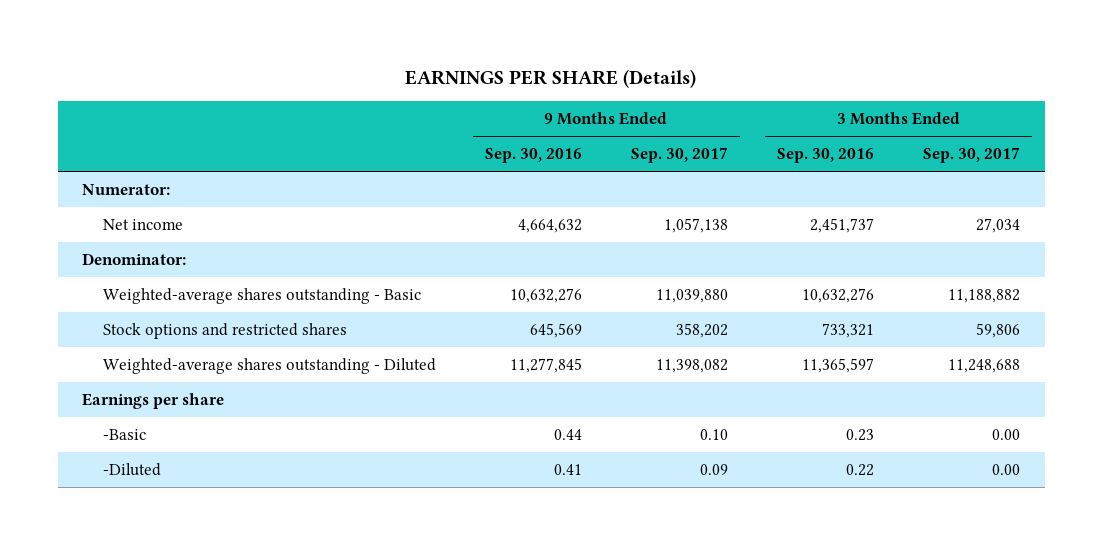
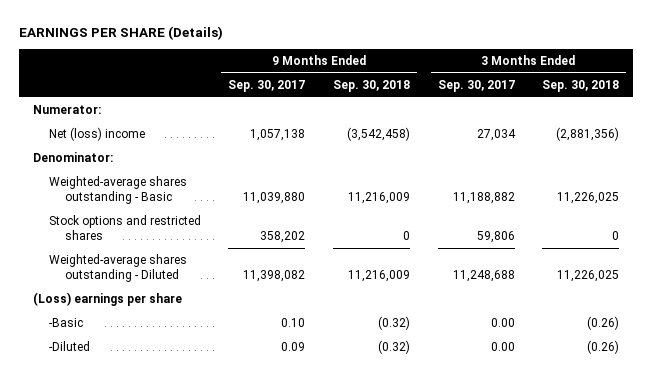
[484,148,582,164] Sep. 30, 2016 -> none
[776,148,874,164] Sep. 30, 2016 -> none
none -> [332,80,410,93] Sep. 30, 2018
none -> [542,80,620,93] Sep. 30, 2018
[102,218,183,230] Net income -> [48,127,145,142] Net (loss) income
[82,392,225,409] Earnings per share -> [32,292,182,307] (Loss) earnings per share

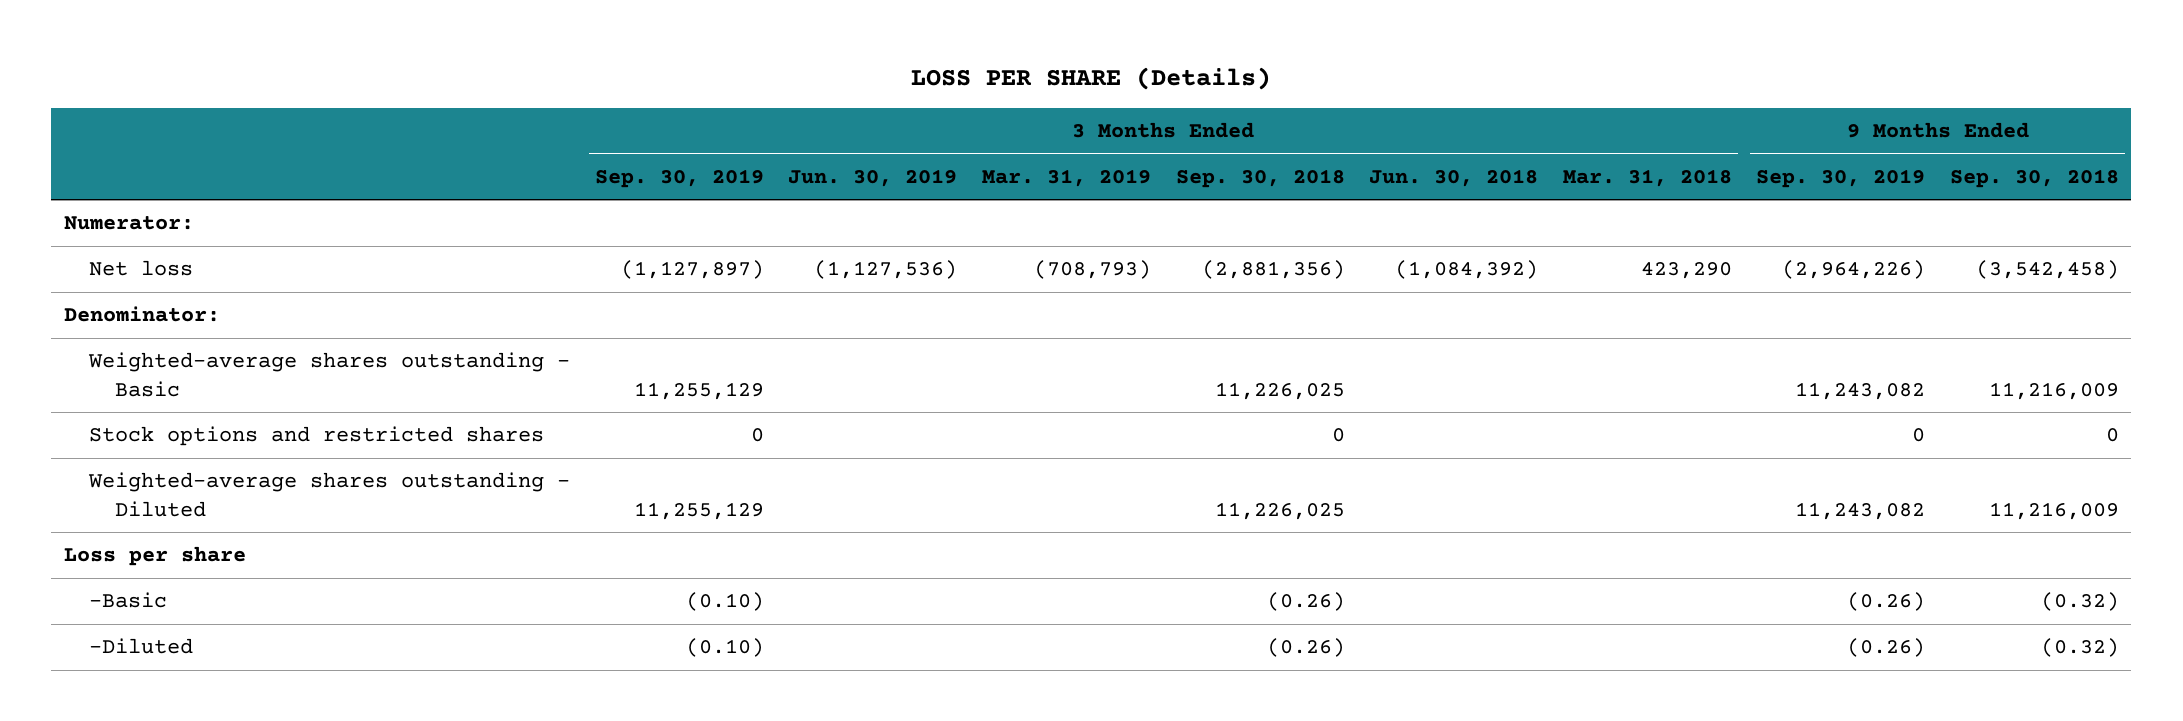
[18,26,223,41] EARNINGS PER SHARE (Details) -> [911,67,1272,91] LOSS PER SHARE (Details)
[228,80,306,93] Sep. 30, 2017 -> none
[437,80,515,93] Sep. 30, 2017 -> none
none -> [594,168,764,188] Sep. 30, 2019
none -> [788,168,958,187] Jun. 30, 2019
none -> [982,168,1152,187] Mar. 31, 2019
none -> [1369,168,1539,187] Jun. 30, 2018
none -> [1562,168,1732,187] Mar. 31, 2018
none -> [1756,168,1926,188] Sep. 30, 2019
[48,127,145,142] Net (loss) income -> [89,260,194,277] Net loss
[32,292,182,307] (Loss) earnings per share -> [63,546,246,567] Loss per share

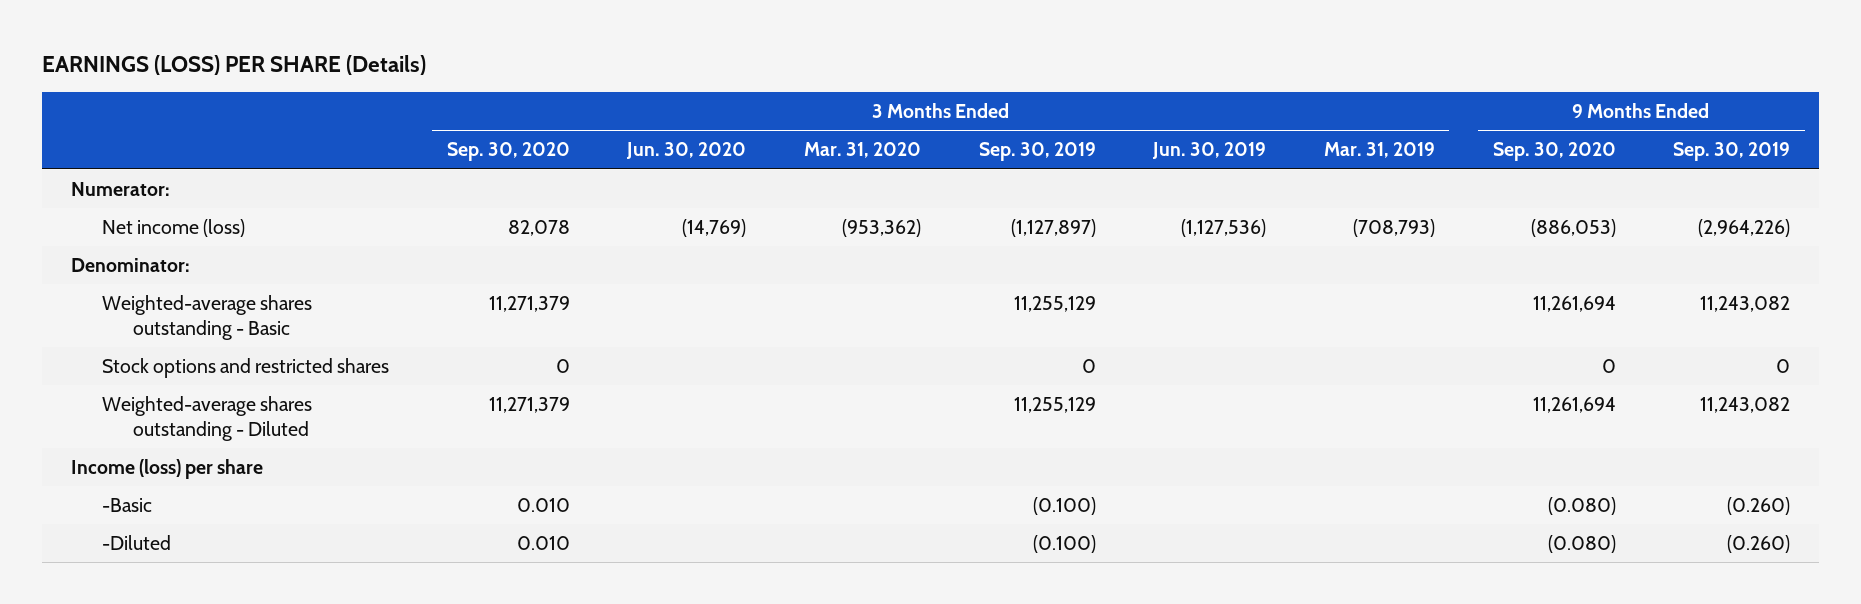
[911,67,1272,91] LOSS PER SHARE (Details) -> [41,55,426,76] EARNINGS (LOSS) PER SHARE (Details)
[1175,168,1345,188] Sep. 30, 2018 -> none
[1369,168,1539,187] Jun. 30, 2018 -> none
[1562,168,1732,187] Mar. 31, 2018 -> none
[1949,168,2119,188] Sep. 30, 2018 -> none
none -> [446,142,570,162] Sep. 30, 2020
none -> [626,142,747,160] Jun. 30, 2020
none -> [803,142,921,159] Mar. 31, 2020
none -> [1492,142,1616,162] Sep. 30, 2020
[89,260,194,277] Net loss -> [101,219,245,238] Net income (loss)
[63,546,246,567] Loss per share -> [70,459,263,480] Income (loss) per share
[685,592,764,612] (0.10) -> [1032,497,1096,516] (0.100)
[1847,592,1926,612] (0.26) -> [1727,497,1791,516] (0.260)
[685,638,764,658] (0.10) -> [1032,535,1096,554] (0.100)
[1847,638,1926,658] (0.26) -> [1727,535,1791,554] (0.260)

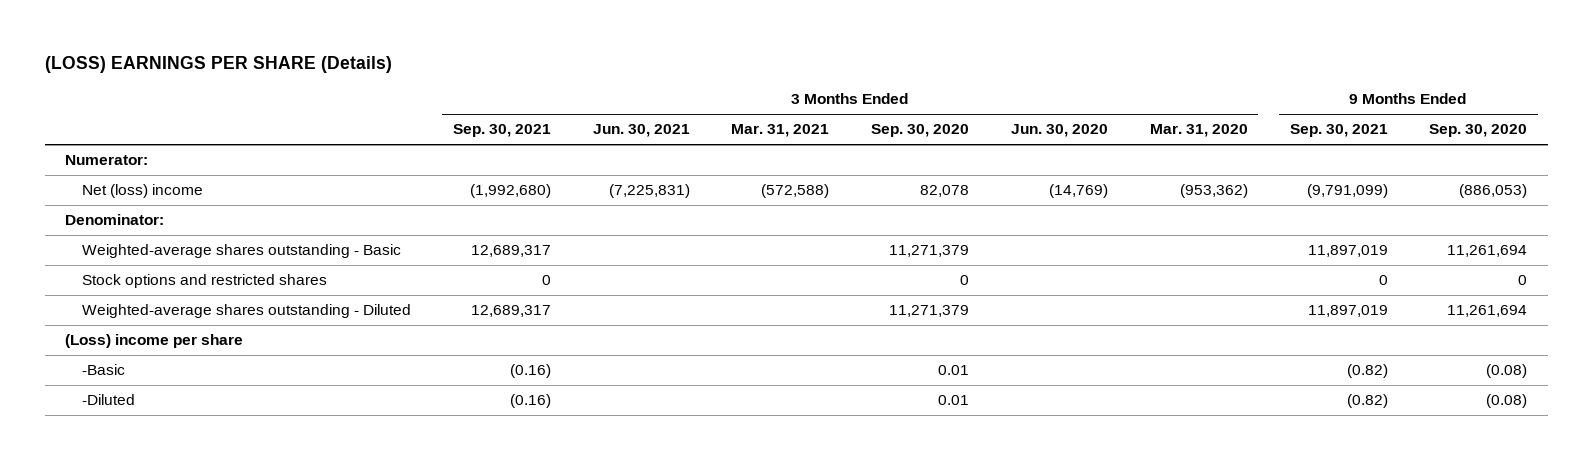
[41,55,426,76] EARNINGS (LOSS) PER SHARE (Details) -> [44,55,392,73] (LOSS) EARNINGS PER SHARE (Details)
[978,142,1096,162] Sep. 30, 2019 -> none
[1152,142,1267,160] Jun. 30, 2019 -> none
[1323,142,1435,159] Mar. 31, 2019 -> none
[1673,142,1791,162] Sep. 30, 2019 -> none
none -> [452,124,551,138] Sep. 30, 2021
none -> [592,124,690,138] Jun. 30, 2021
none -> [731,124,830,138] Mar. 31, 2021
none -> [1289,124,1388,138] Sep. 30, 2021
[101,219,245,238] Net income (loss) -> [82,184,204,199] Net (loss) income
[70,459,263,480] Income (loss) per share -> [65,334,244,349] (Loss) income per share
[516,498,570,513] 0.010 -> [938,365,970,376] 0.01
[1547,497,1616,516] (0.080) -> [1486,364,1528,379] (0.08)
[516,536,570,551] 0.010 -> [938,395,970,406] 0.01
[1547,535,1616,554] (0.080) -> [1486,394,1528,409] (0.08)

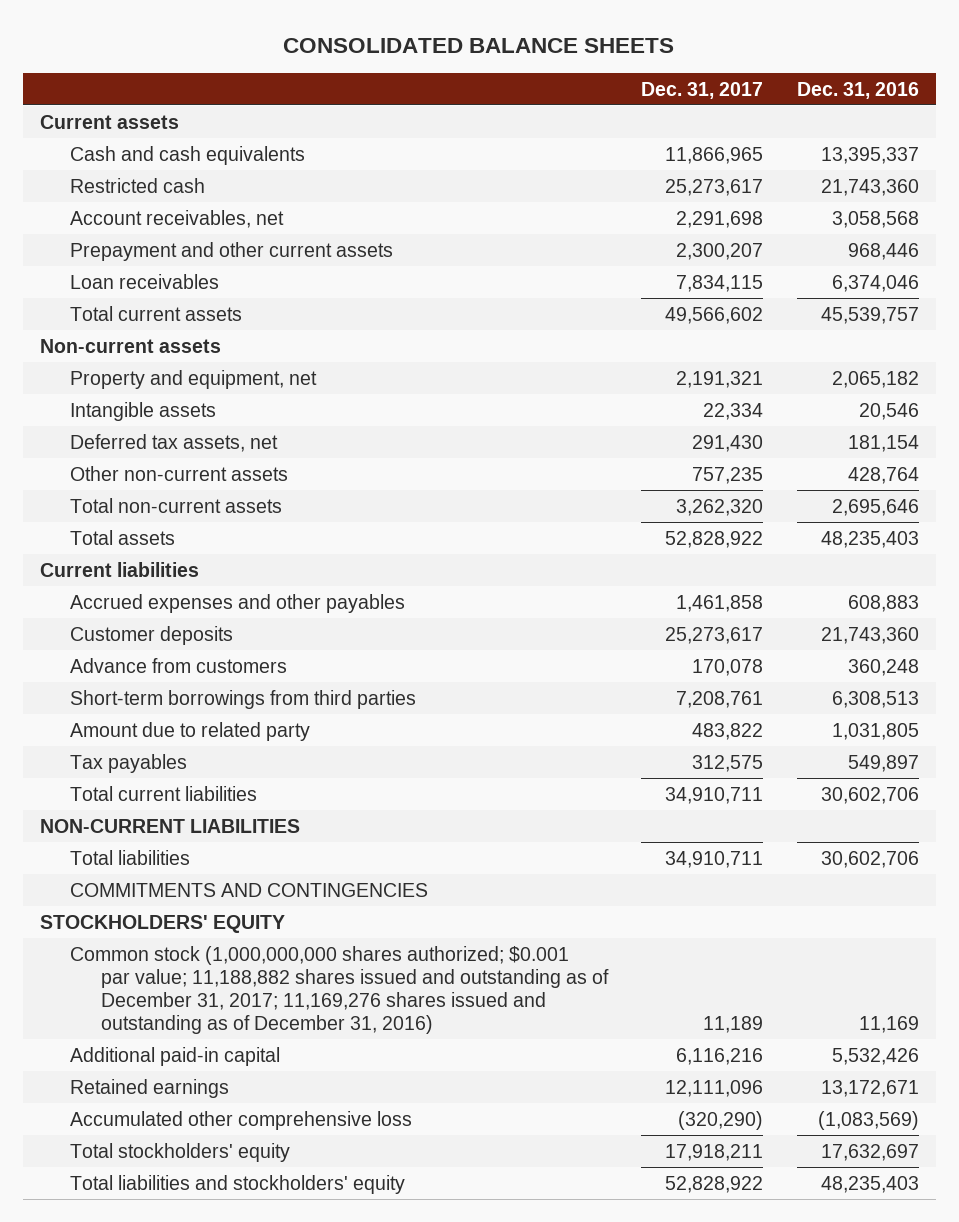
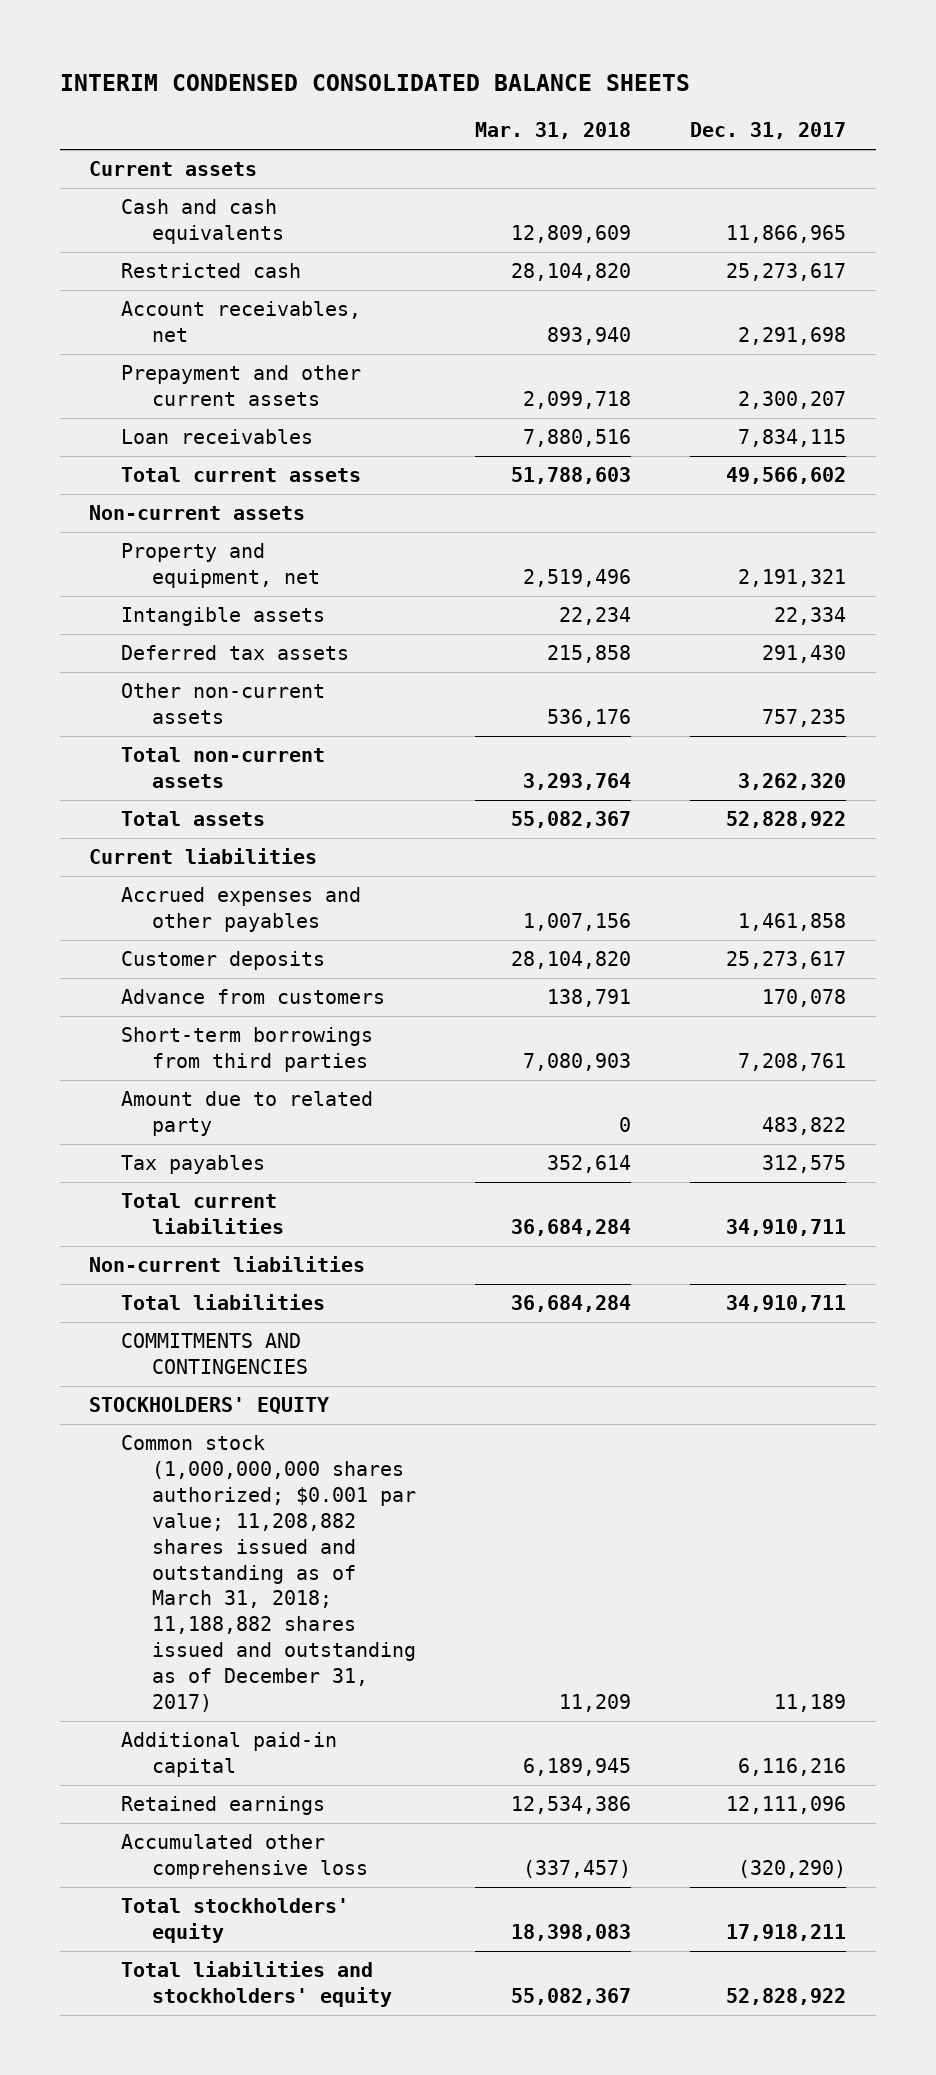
[283,38,675,54] CONSOLIDATED BALANCE SHEETS -> [59,73,690,91] INTERIM CONDENSED CONSOLIDATED BALANCE SHEETS
[796,81,919,99] Dec. 31, 2016 -> none
none -> [475,122,632,140] Mar. 31, 2018
[70,433,279,452] Deferred tax assets, net -> [120,645,349,661] Deferred tax assets
[39,818,300,833] NON-CURRENT LIABILITIES -> [89,1256,366,1273] Non-current liabilities
[70,945,609,1034] Common stock (1,000,000,000 shares authorized; $0.001 par value; 11,188,882 shares issued and outstanding as of December 31, 2017; 11,169,276 shares issued and outstanding as of December 31, 2016) -> [120,1435,417,1712] Common stock (1,000,000,000 shares authorized; $0.001 par value; 11,208,882 shares issued and outstanding as of March 31, 2018; 11,188,882 shares issued and outstanding as of December 31, 2017)

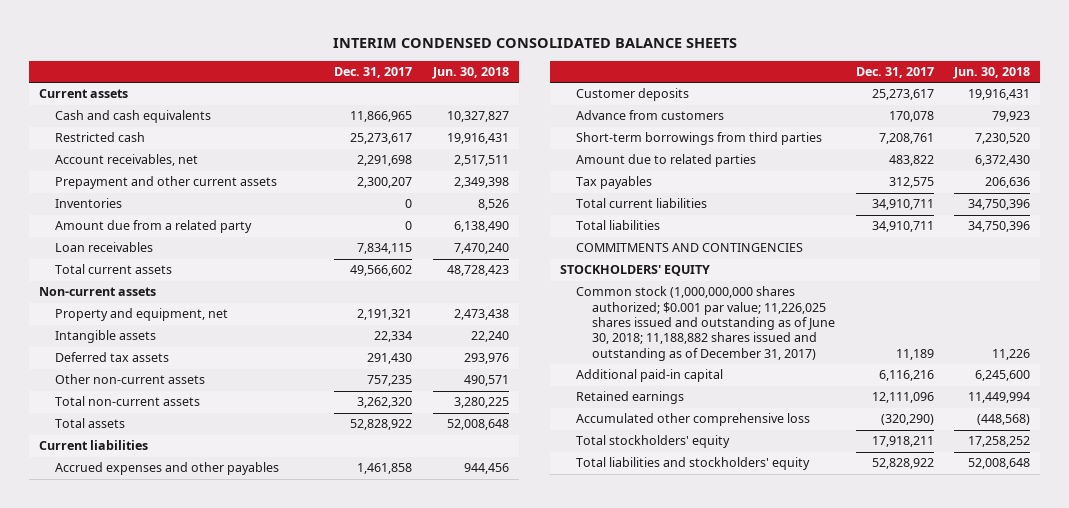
[475,122,632,140] Mar. 31, 2018 -> none
none -> [431,67,509,80] Jun. 30, 2018
none -> [54,198,122,209] Inventories
none -> [54,220,252,234] Amount due from a related party
[120,1091,373,1137] Amount due to related party -> [576,154,757,168] Amount due to related parties
[89,1256,366,1273] Non-current liabilities -> none
[120,1435,417,1712] Common stock (1,000,000,000 shares authorized; $0.001 par value; 11,208,882 shares issued and outstanding as of March 31, 2018; 11,188,882 shares issued and outstanding as of December 31, 2017) -> [576,286,836,361] Common stock (1,000,000,000 shares authorized; $0.001 par value; 11,226,025 shares issued and outstanding as of June 30, 2018; 11,188,882 shares issued and outstanding as of December 31, 2017)

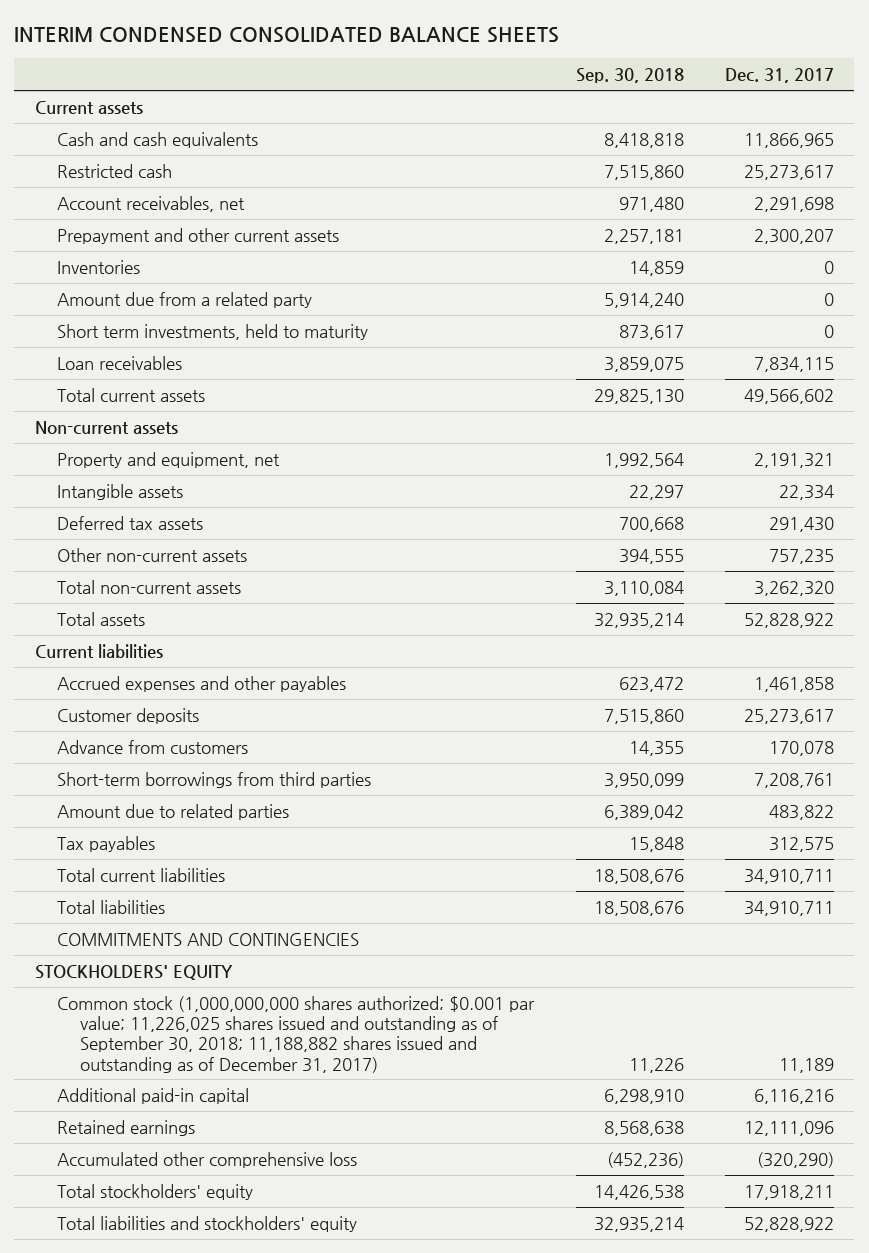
[431,67,509,80] Jun. 30, 2018 -> none
none -> [575,68,684,84] Sep. 30, 2018
none -> [57,323,369,340] Short term investments, held to maturity
[576,286,836,361] Common stock (1,000,000,000 shares authorized; $0.001 par value; 11,226,025 shares issued and outstanding as of June 30, 2018; 11,188,882 shares issued and outstanding as of December 31, 2017) -> [57,995,536,1073] Common stock (1,000,000,000 shares authorized; $0.001 par value; 11,226,025 shares issued and outstanding as of September 30, 2018; 11,188,882 shares issued and outstanding as of December 31, 2017)

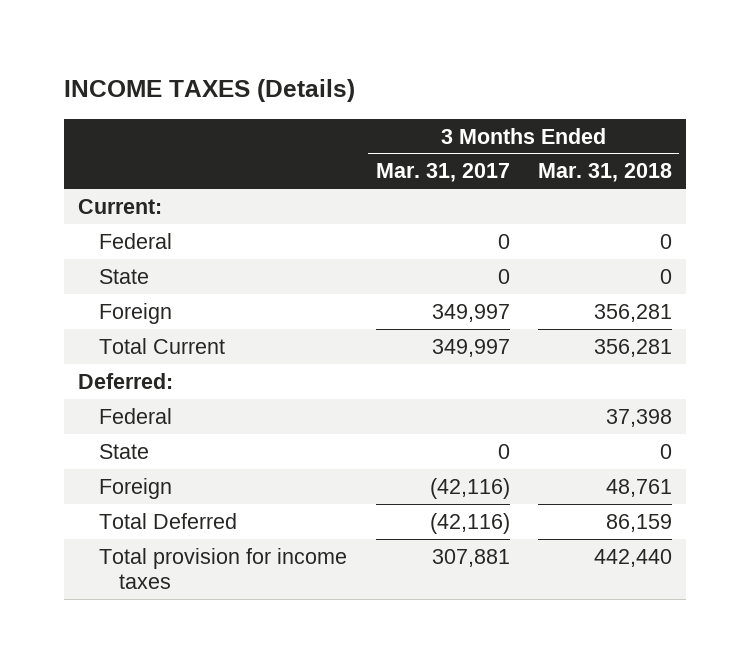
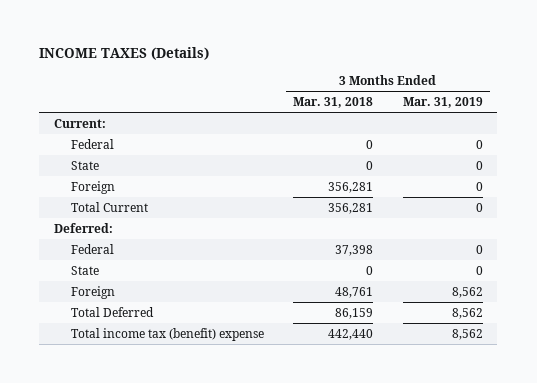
[375,163,510,183] Mar. 31, 2017 -> none
none -> [402,97,483,109] Mar. 31, 2019
[98,547,347,589] Total provision for income taxes -> [71,327,265,341] Total income tax (benefit) expense

